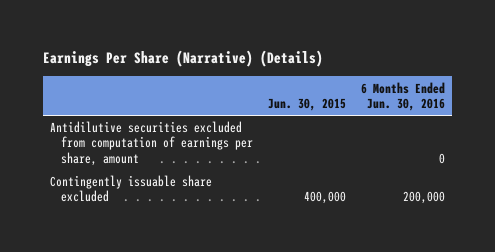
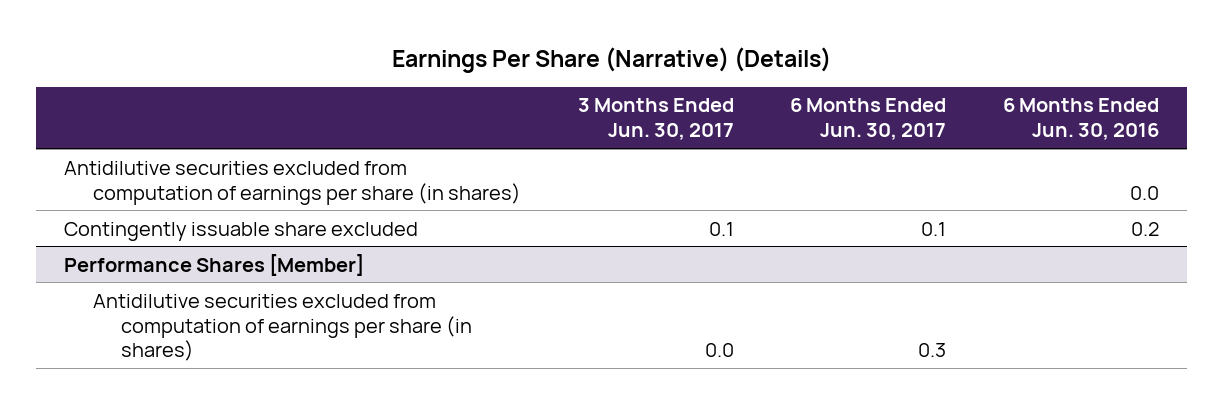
[267,97,346,111] Jun. 30, 2015 -> none
none -> [577,98,734,141] 3 Months Ended Jun. 30, 2017
none -> [790,98,947,141] 6 Months Ended Jun. 30, 2017
[50,121,254,166] Antidilutive securities excluded from computation of earnings per share, amount -> [64,160,521,205] Antidilutive securities excluded from computation of earnings per share (in shares)
[438,152,445,164] 0 -> [1130,185,1160,200] 0.0
[402,191,445,205] 200,000 -> [1131,221,1160,236] 0.2
none -> [64,253,365,276] Performance Shares [Member]
none -> [92,293,473,362] Antidilutive securities excluded from computation of earnings per share (in shares)

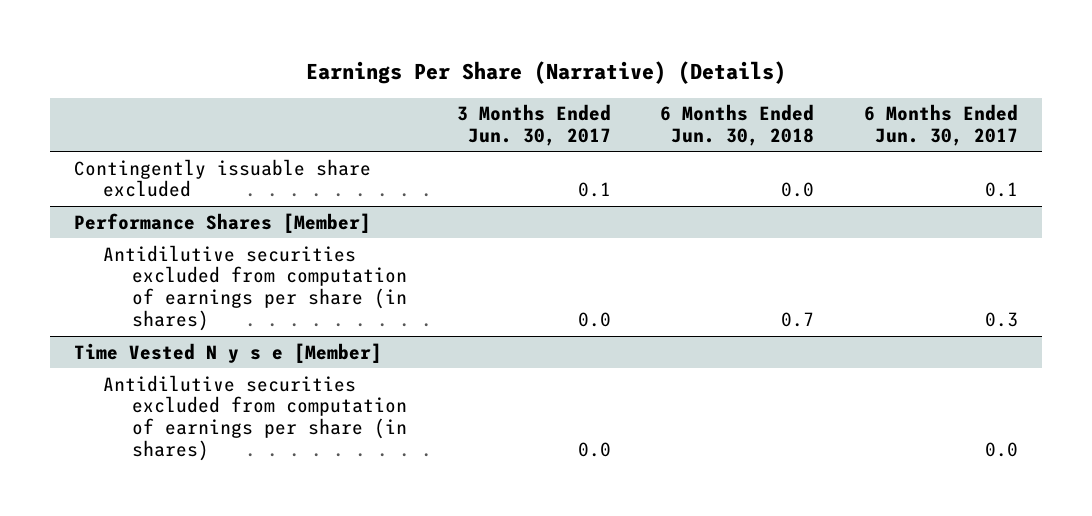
[1003,98,1160,141] 6 Months Ended Jun. 30, 2016 -> none
none -> [660,104,815,146] 6 Months Ended Jun. 30, 2018
[64,160,521,205] Antidilutive securities excluded from computation of earnings per share (in shares) -> none
none -> [74,342,383,363] Time Vested N y s e [Member]
none -> [103,374,408,462] Antidilutive securities excluded from computation of earnings per share (in shares)

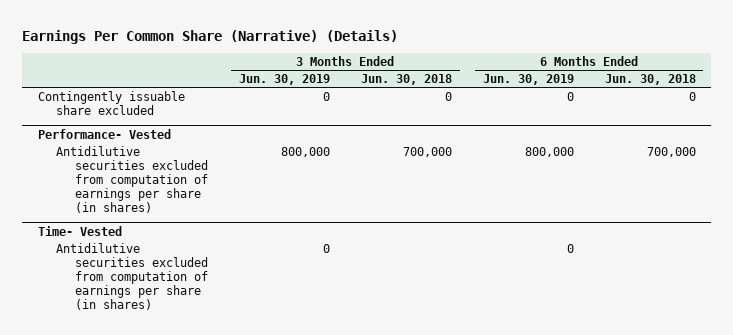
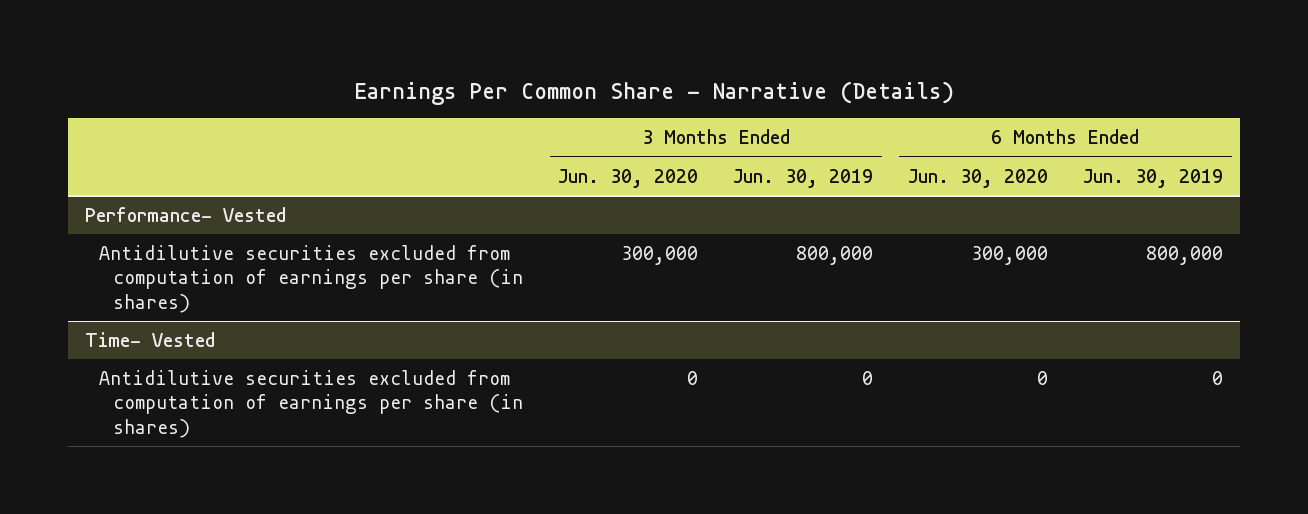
[22,30,399,45] Earnings Per Common Share (Narrative) (Details) -> [354,80,955,105] Earnings Per Common Share - Narrative (Details)
[360,74,452,86] Jun. 30, 2018 -> none
[604,74,696,86] Jun. 30, 2018 -> none
none -> [558,168,699,188] Jun. 30, 2020
none -> [908,168,1049,188] Jun. 30, 2020
[37,90,185,115] Contingently issuable share excluded -> none

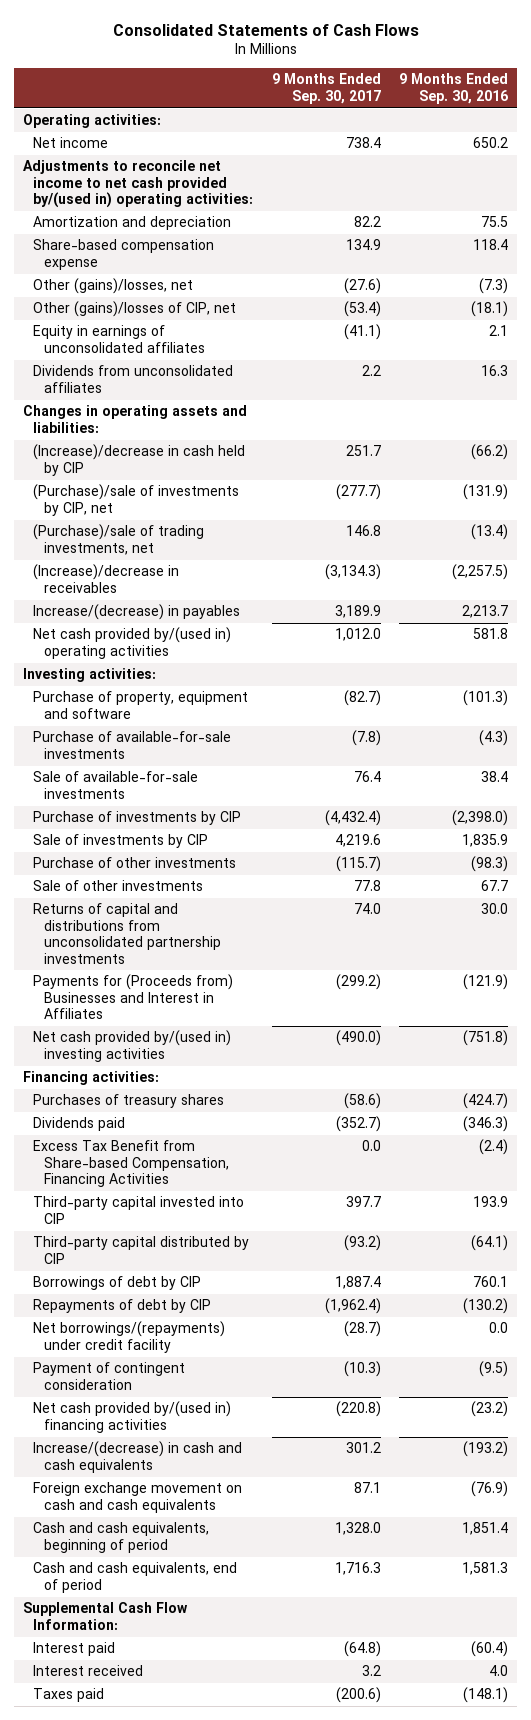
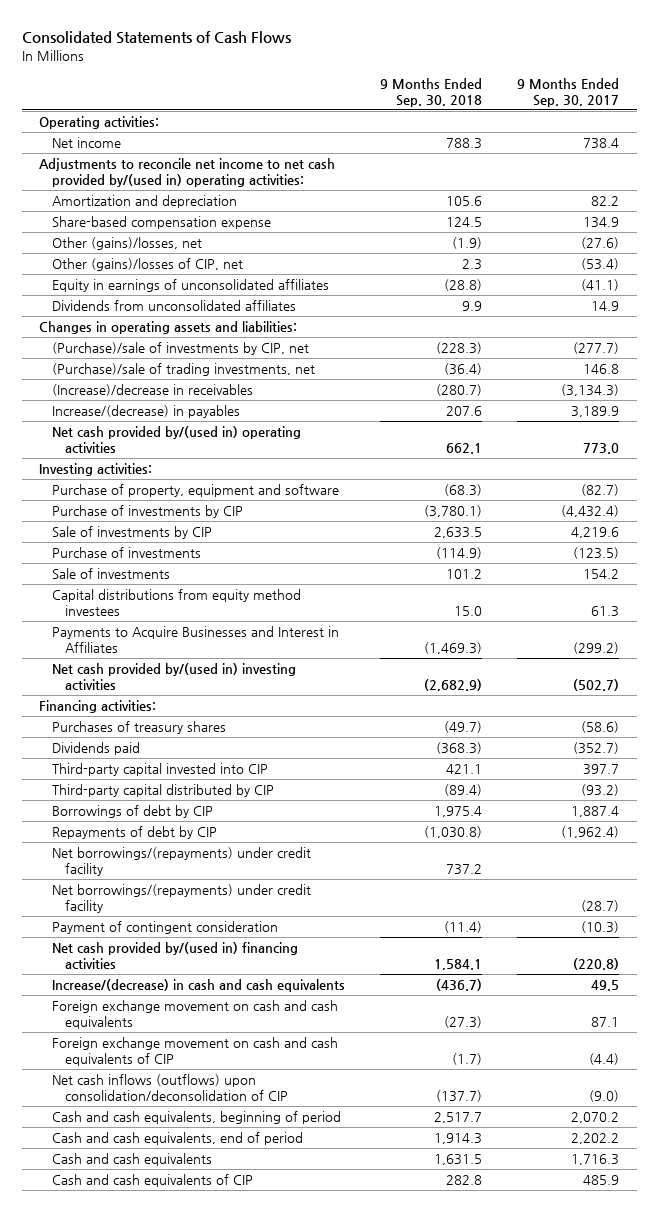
[398,73,508,104] 9 Months Ended Sep. 30, 2016 -> none
none -> [380,78,483,107] 9 Months Ended Sep. 30, 2018
[361,365,381,377] 2.2 -> [591,301,620,312] 14.9
[33,444,246,476] (Increase)/decrease in cash held by CIP -> none
[334,628,381,642] 1,012.0 -> [583,442,620,454] 773.0
[33,731,232,759] Purchase of available-for-sale investments -> none
[33,771,199,799] Sale of available-for-sale investments -> none
[33,857,237,869] Purchase of other investments -> [52,547,202,559] Purchase of investments
[335,856,381,873] (115.7) -> [573,547,620,560] (123.5)
[33,880,204,892] Sale of other investments -> [52,568,171,580] Sale of investments
[353,880,381,892] 77.8 -> [583,569,620,580] 154.2
[33,903,221,964] Returns of capital and distributions from unconsolidated partnership investments -> [52,589,302,616] Capital distributions from equity method investees
[353,903,381,915] 74.0 -> [591,605,620,617] 61.3
[33,974,234,1020] Payments for (Proceeds from) Businesses and Interest in Affiliates -> [52,626,340,653] Payments to Acquire Businesses and Interest in Affiliates
[335,1030,381,1047] (490.0) -> [573,678,620,691] (502.7)
[33,1140,229,1188] Excess Tax Benefit from Share-based Compensation, Financing Activities -> none
none -> [52,847,312,876] Net borrowings/(repayments) under credit facility
[345,1442,381,1454] 301.2 -> [591,980,620,992] 49.5
[23,1602,189,1630] Supplemental Cash Flow Information: -> none
[33,1642,116,1657] Interest paid -> none
[33,1665,144,1677] Interest received -> none
[33,1688,105,1703] Taxes paid -> none
none -> [52,1037,339,1066] Foreign exchange movement on cash and cash equivalents of CIP
none -> [52,1074,288,1101] Net cash inflows (outflows) upon consolidation/deconsolidation of CIP
[334,1522,381,1536] 1,328.0 -> [571,1112,620,1124] 2,070.2
[334,1562,381,1576] 1,716.3 -> [571,1133,620,1145] 2,202.2
none -> [52,1153,213,1167] Cash and cash equivalents
none -> [52,1174,254,1188] Cash and cash equivalents of CIP

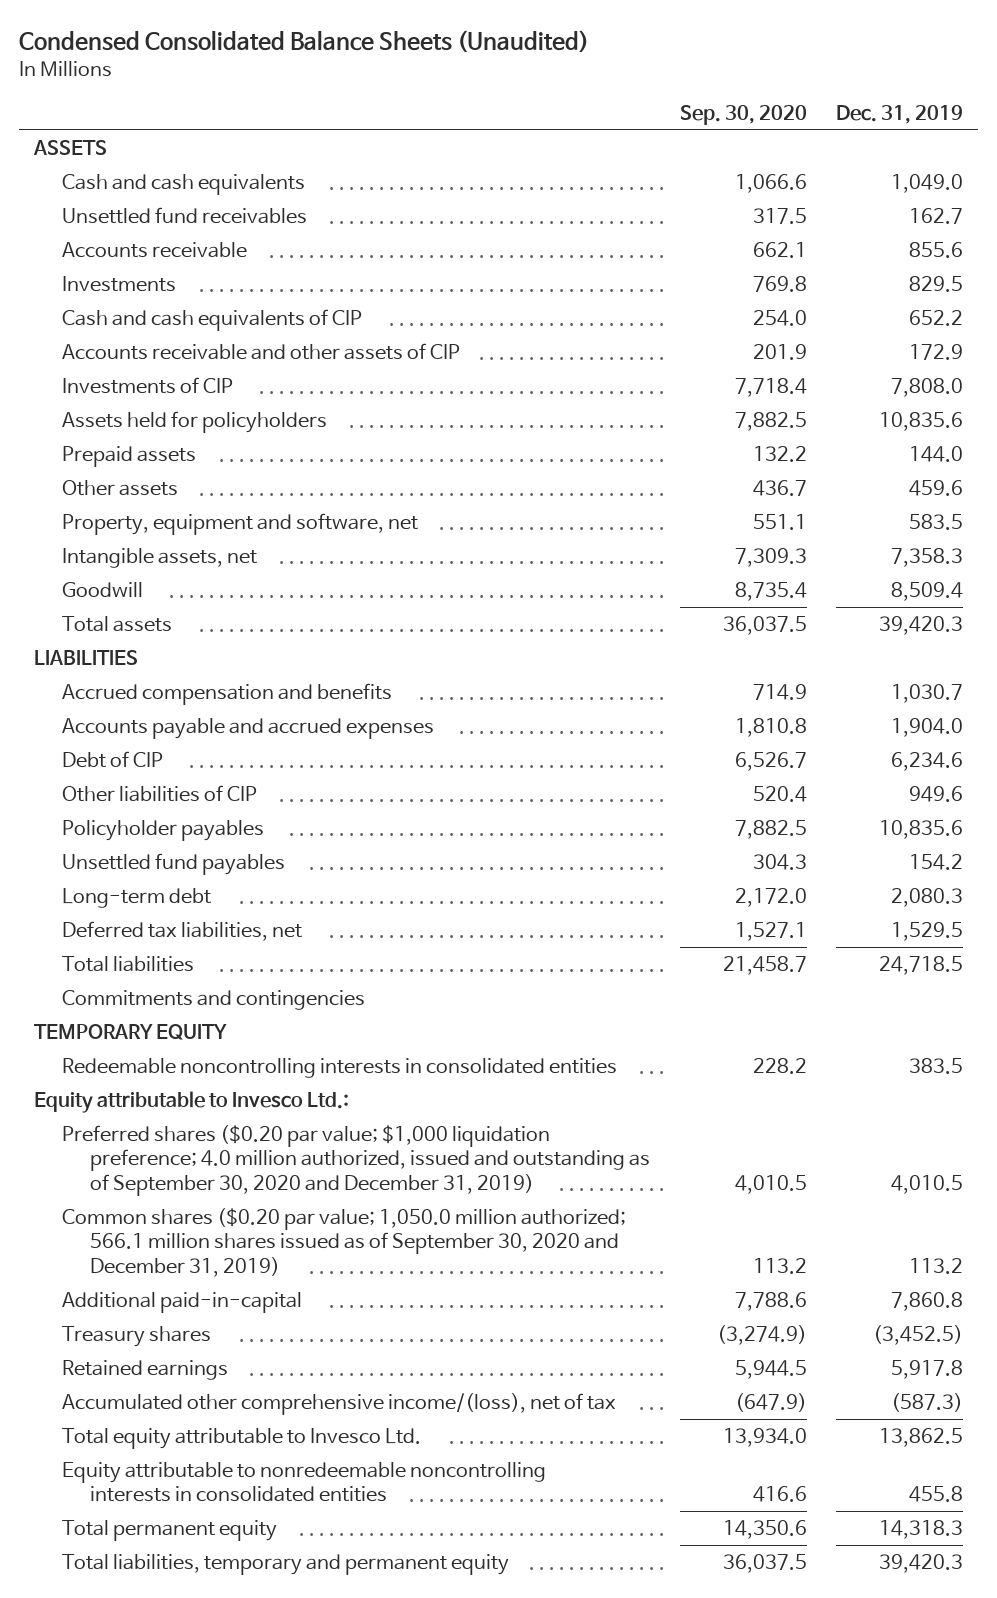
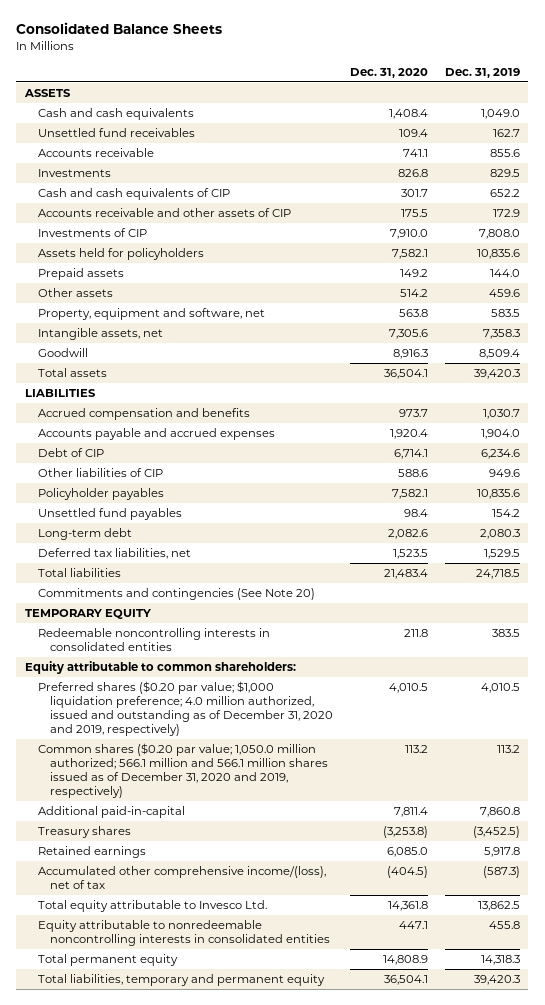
[18,30,589,54] Condensed Consolidated Balance Sheets (Unaudited) -> [16,22,223,35] Consolidated Balance Sheets
[679,104,807,125] Sep. 30, 2020 -> none
none -> [350,67,429,78] Dec. 31, 2020
[61,990,365,1011] Commitments and contingencies -> [37,588,315,601] Commitments and contingencies (See Note 20)
[33,1091,349,1114] Equity attributable to Invesco Ltd.: -> [24,661,296,675] Equity attributable to common shareholders:
[61,1125,650,1196] Preferred shares ($0.20 par value; $1,000 liquidation preference; 4.0 million authorized, issued and outstanding as of September 30, 2020 and December 31, 2019) -> [37,681,334,737] Preferred shares ($0.20 par value; $1,000 liquidation preference; 4.0 million authorized, issued and outstanding as of December 31, 2020 and 2019, respectively)
[61,1208,626,1277] Common shares ($0.20 par value; 1,050.0 million authorized; 566.1 million shares issued as of September 30, 2020 and December 31, 2019) -> [37,743,329,799] Common shares ($0.20 par value; 1,050.0 million authorized; 566.1 million and 566.1 million shares issued as of December 31, 2020 and 2019, respectively)

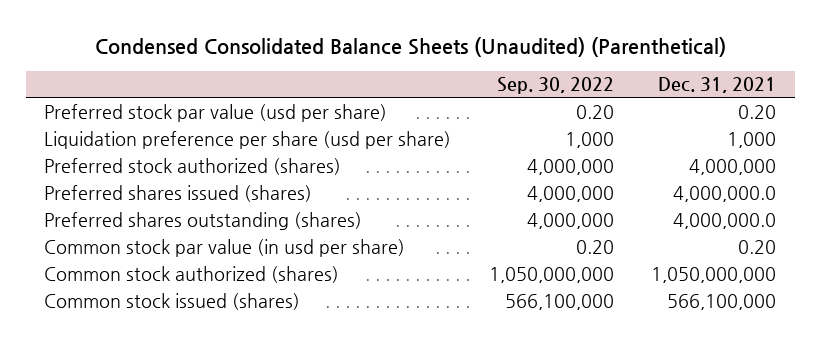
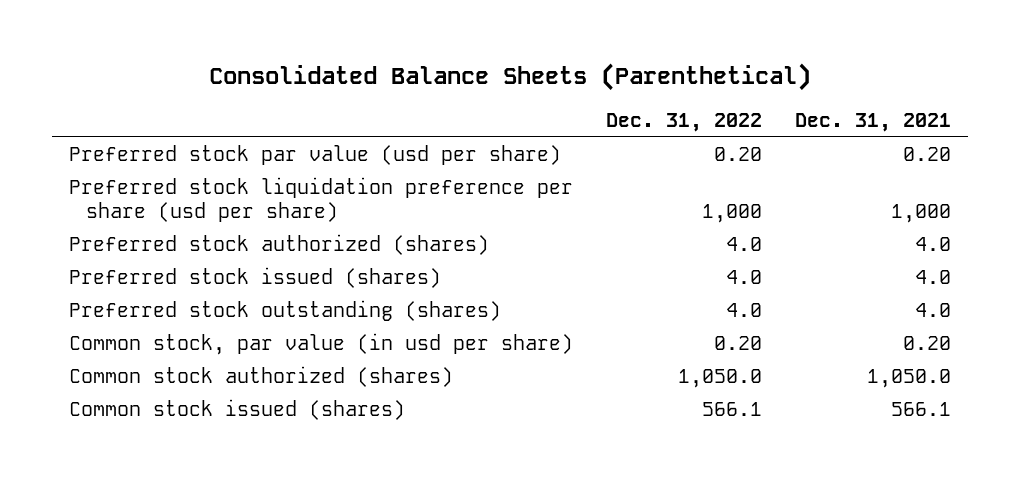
[95,36,727,57] Condensed Consolidated Balance Sheets (Unaudited) (Parenthetical) -> [208,62,811,91] Consolidated Balance Sheets (Parenthetical)
[496,77,614,95] Sep. 30, 2022 -> none
none -> [605,113,762,133] Dec. 31, 2022
[44,130,452,149] Liquidation preference per share (usd per share) -> [68,177,573,223] Preferred stock liquidation preference per share (usd per share)
[689,158,777,175] 4,000,000 -> [915,237,952,252] 4.0
[44,184,313,202] Preferred shares issued (shares) -> [68,267,441,289] Preferred stock issued (shares)
[673,185,777,202] 4,000,000.0 -> [915,270,952,285] 4.0
[44,211,363,230] Preferred shares outstanding (shares) -> [68,300,501,322] Preferred stock outstanding (shares)
[673,212,777,229] 4,000,000.0 -> [915,303,952,318] 4.0
[44,238,406,257] Common stock par value (in usd per share) -> [68,333,573,356] Common stock, par value (in usd per share)
[651,266,777,283] 1,050,000,000 -> [867,369,952,389] 1,050.0
[667,293,777,310] 566,100,000 -> [891,402,952,417] 566.1

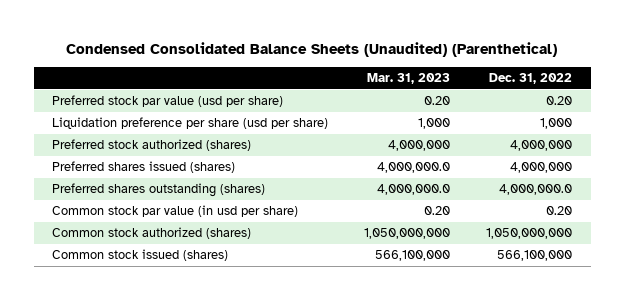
[208,62,811,91] Consolidated Balance Sheets (Parenthetical) -> [66,42,558,58] Condensed Consolidated Balance Sheets (Unaudited) (Parenthetical)
[795,113,952,133] Dec. 31, 2021 -> none
none -> [367,73,451,85] Mar. 31, 2023
[68,177,573,223] Preferred stock liquidation preference per share (usd per share) -> [52,117,329,130] Liquidation preference per share (usd per share)
[725,237,762,252] 4.0 -> [510,140,573,152] 4,000,000
[68,267,441,289] Preferred stock issued (shares) -> [52,161,236,174] Preferred shares issued (shares)
[725,270,762,285] 4.0 -> [510,162,573,174] 4,000,000
[68,300,501,322] Preferred stock outstanding (shares) -> [52,183,266,198] Preferred shares outstanding (shares)
[725,303,762,318] 4.0 -> [499,184,573,196] 4,000,000.0
[68,333,573,356] Common stock, par value (in usd per share) -> [52,205,299,218] Common stock par value (in usd per share)
[677,369,762,389] 1,050.0 -> [486,228,573,240] 1,050,000,000
[701,402,762,417] 566.1 -> [497,250,573,262] 566,100,000

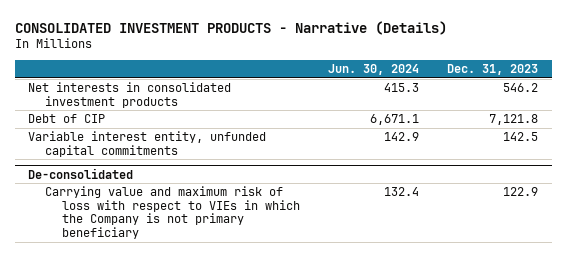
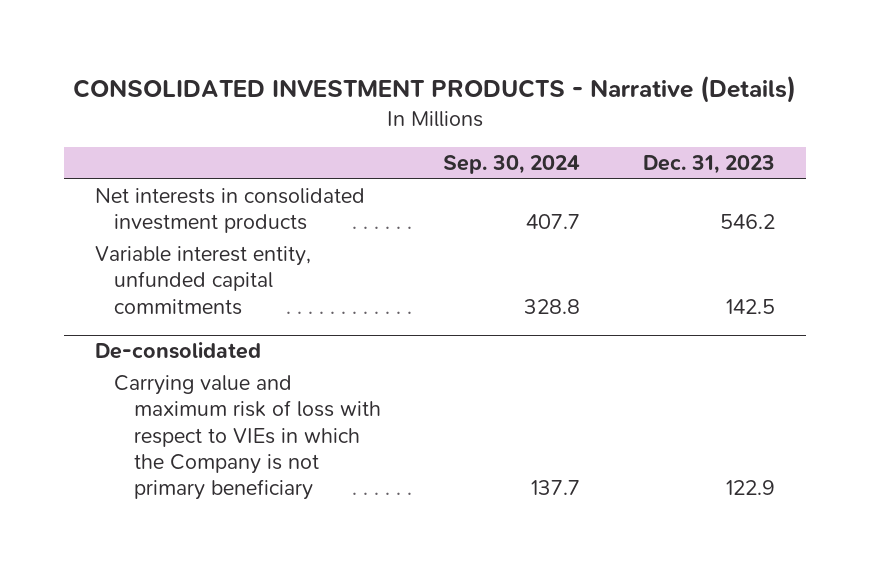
[328,63,420,75] Jun. 30, 2024 -> none
none -> [443,155,581,175] Sep. 30, 2024
[28,114,106,124] Debt of CIP -> none

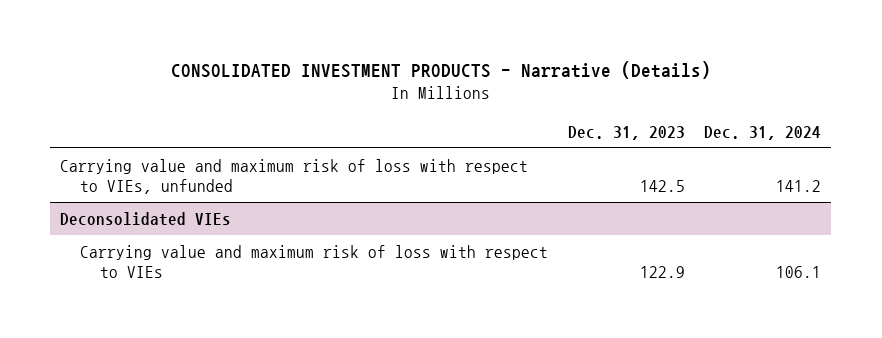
[443,155,581,175] Sep. 30, 2024 -> none
none -> [704,125,822,140] Dec. 31, 2024
[95,188,366,234] Net interests in consolidated investment products -> none
[95,246,312,315] Variable interest entity, unfunded capital commitments -> [60,158,529,195] Carrying value and maximum risk of loss with respect to VIEs, unfunded
[95,342,262,360] De-consolidated -> [60,211,232,226] Deconsolidated VIEs
[114,375,381,501] Carrying value and maximum risk of loss with respect to VIEs in which the Company is not primary beneficiary -> [79,244,548,279] Carrying value and maximum risk of loss with respect to VIEs

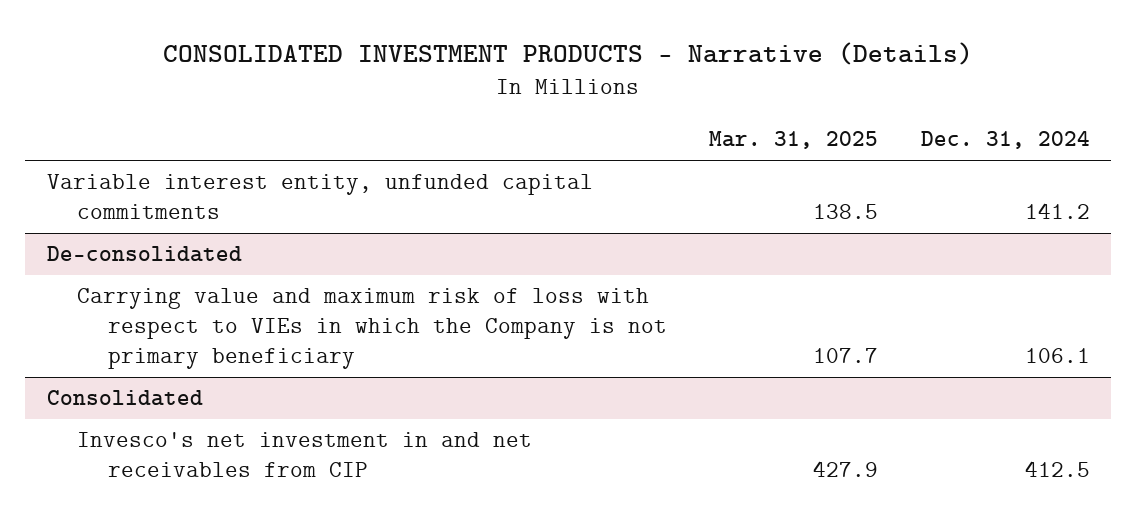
[567,125,685,140] Dec. 31, 2023 -> none
none -> [709,131,879,150] Mar. 31, 2025
[60,158,529,195] Carrying value and maximum risk of loss with respect to VIEs, unfunded -> [46,174,593,220] Variable interest entity, unfunded capital commitments
[60,211,232,226] Deconsolidated VIEs -> [46,246,242,263] De-consolidated
[79,244,548,279] Carrying value and maximum risk of loss with respect to VIEs -> [77,288,667,369] Carrying value and maximum risk of loss with respect to VIEs in which the Company is not primary beneficiary
none -> [46,390,203,407] Consolidated
none -> [77,432,533,478] Invesco's net investment in and net receivables from CIP

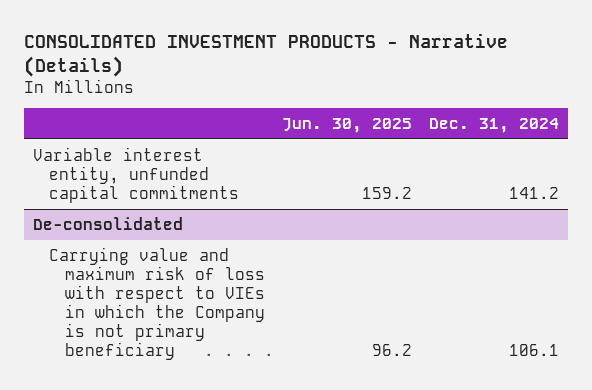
[709,131,879,150] Mar. 31, 2025 -> none
none -> [282,117,413,133] Jun. 30, 2025
[46,390,203,407] Consolidated -> none
[77,432,533,478] Invesco's net investment in and net receivables from CIP -> none

